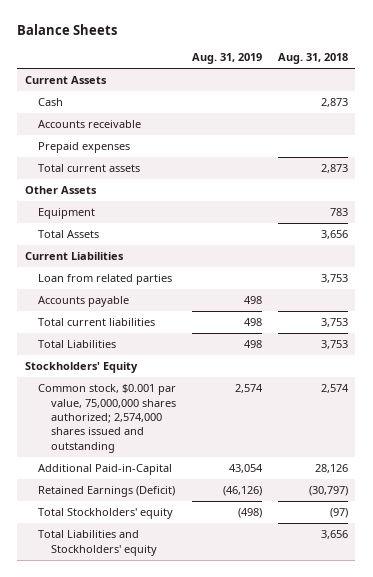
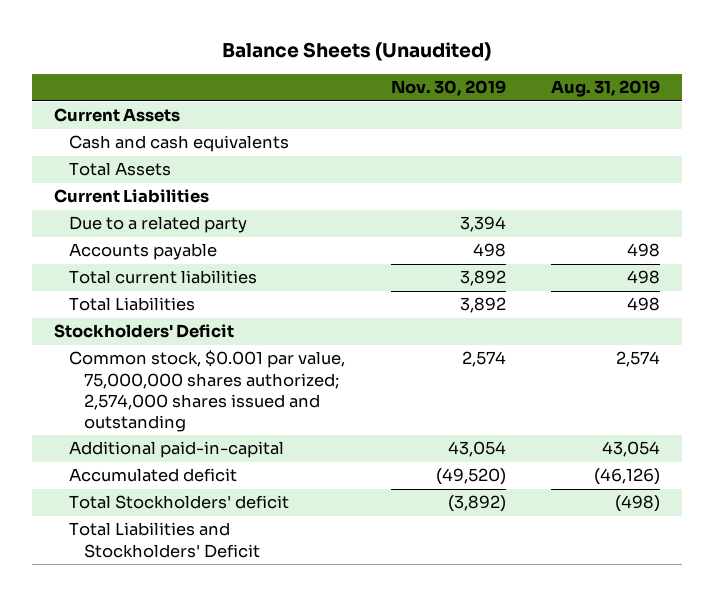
[17,23,118,35] Balance Sheets -> [222,42,492,62] Balance Sheets (Unaudited)
[277,53,348,65] Aug. 31, 2018 -> none
none -> [390,80,506,97] Nov. 30, 2019
[38,120,142,129] Accounts receivable -> none
[38,142,131,154] Prepaid expenses -> none
[38,164,141,173] Total current assets -> none
[25,186,98,195] Other Assets -> none
[38,208,96,220] Equipment -> none
[38,98,64,107] Cash -> [69,135,290,153] Cash and cash equivalents
[38,274,173,286] Loan from related parties -> none
none -> [69,216,248,234] Due to a related party
[25,362,139,374] Stockholders' Equity -> [54,324,235,339] Stockholders' Deficit
[38,464,173,476] Additional Paid-in-Capital -> [69,441,285,459] Additional paid-in-capital
[38,486,176,498] Retained Earnings (Deficit) -> [69,468,238,483] Accumulated deficit
[38,508,174,520] Total Stockholders' equity -> [69,495,290,510] Total Stockholders' deficit
[38,530,158,556] Total Liabilities and Stockholders' equity -> [69,522,261,558] Total Liabilities and Stockholders' Deficit

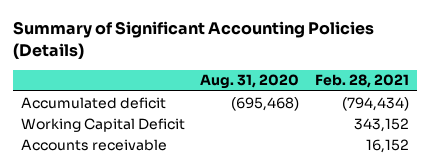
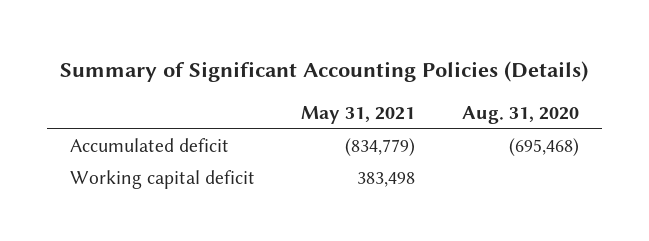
[314,74,409,89] Feb. 28, 2021 -> none
none -> [301,105,416,124] May 31, 2021
[20,138,167,151] Accounts receivable -> none
[20,117,185,132] Working Capital Deficit -> [70,170,256,190] Working capital deficit

